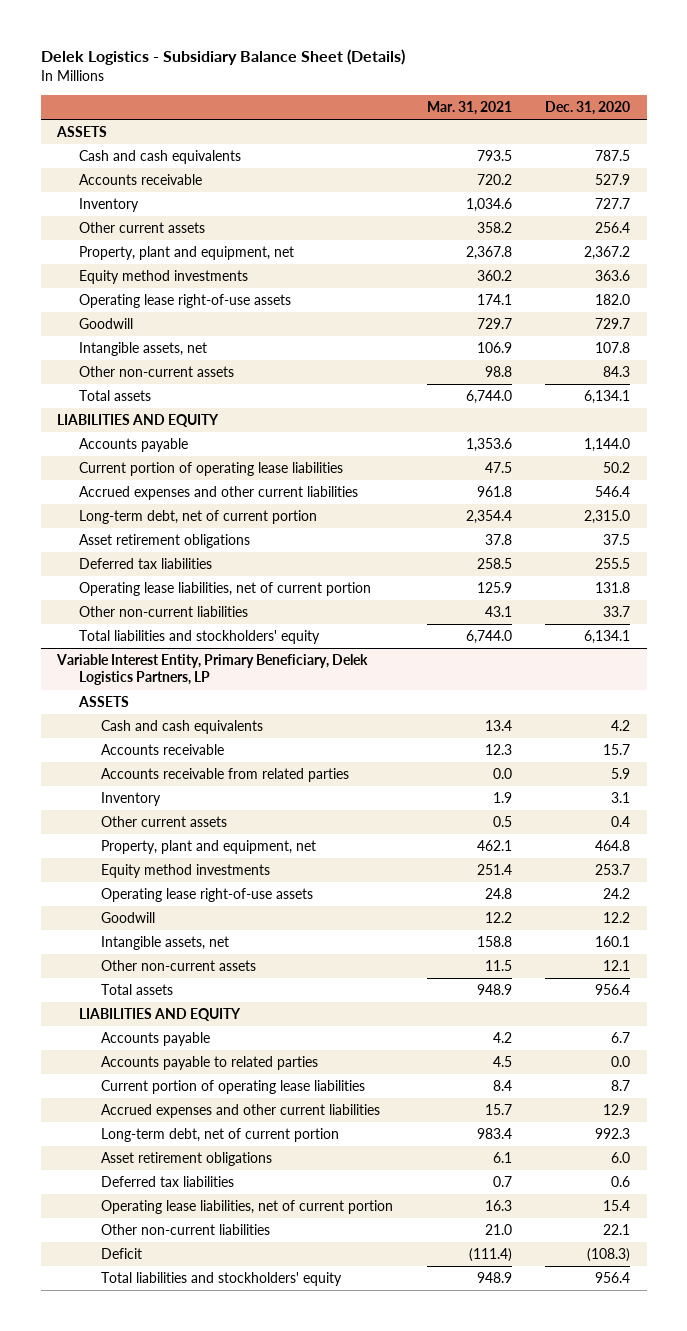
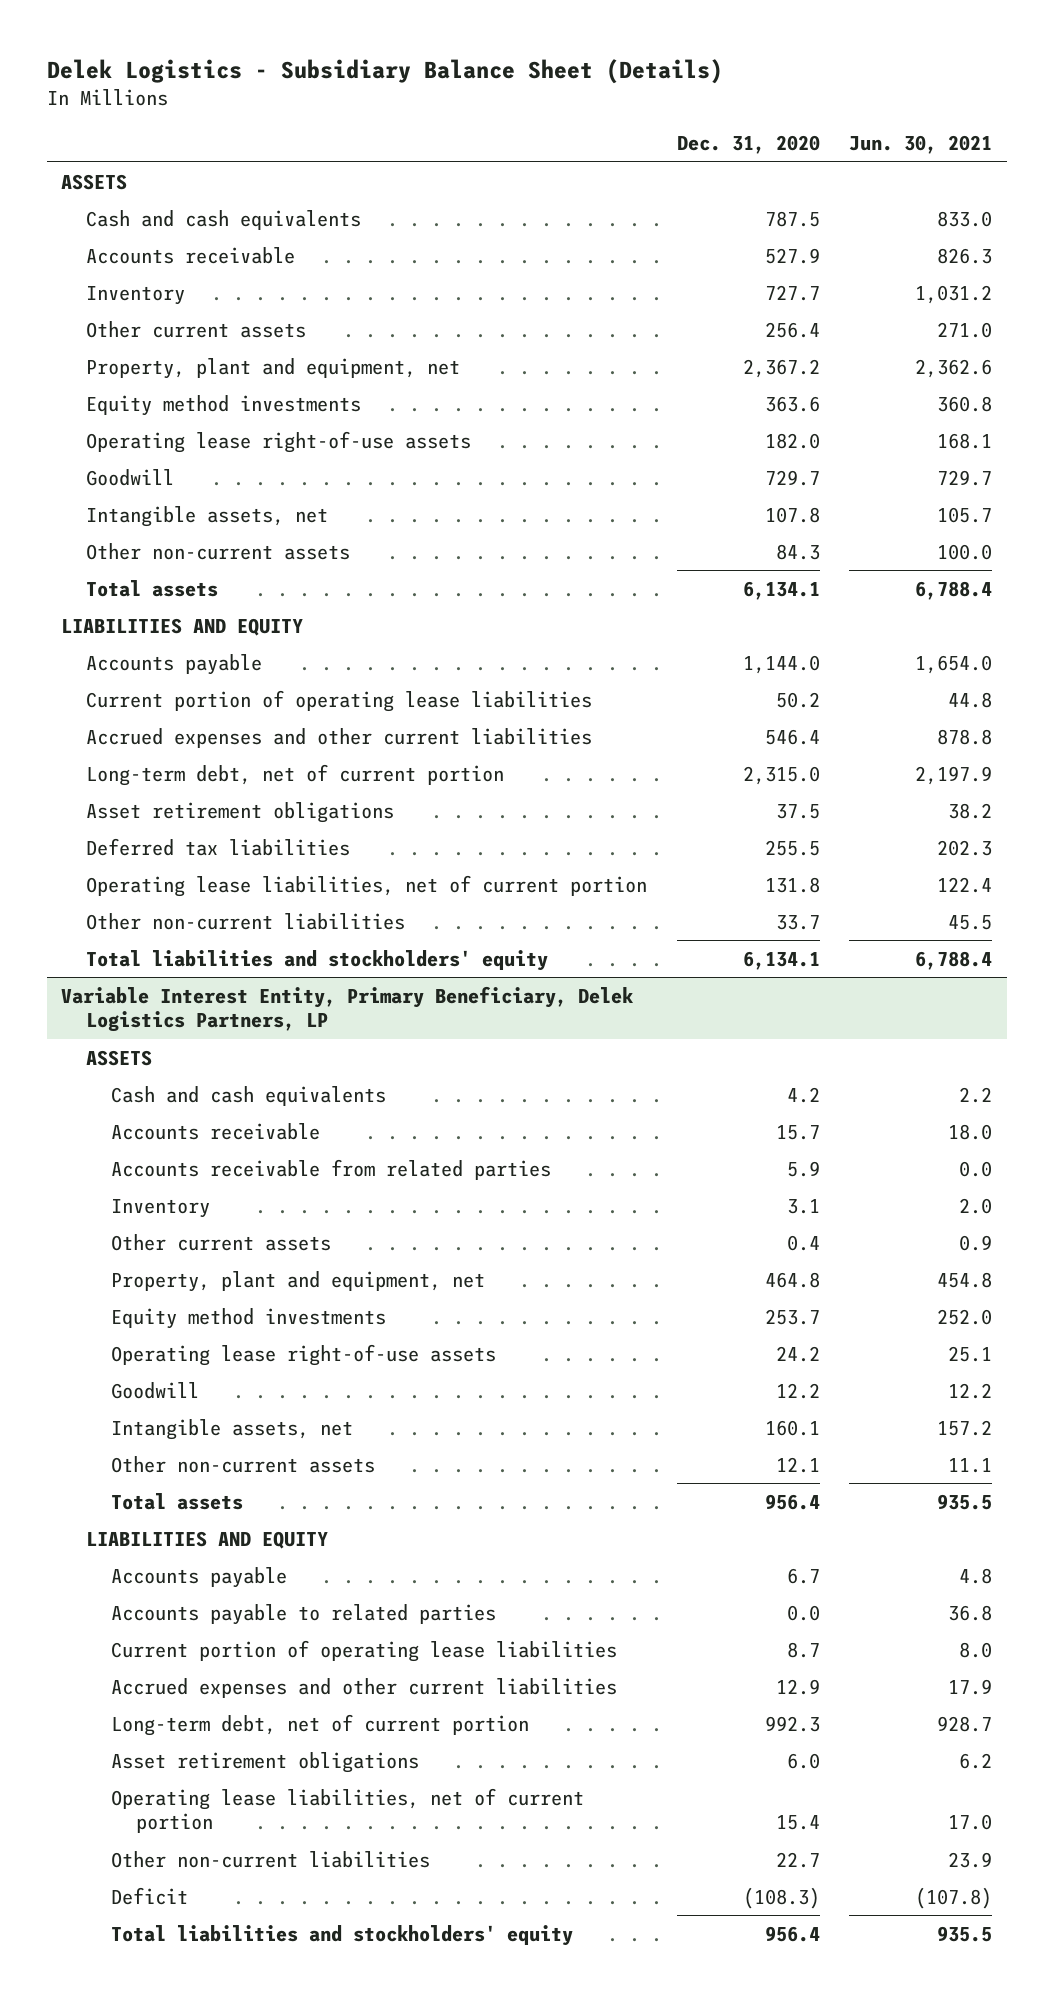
[426,100,512,115] Mar. 31, 2021 -> none
none -> [849,135,993,155] Jun. 30, 2021
[101,1176,235,1188] Deferred tax liabilities -> none
[603,1224,631,1236] 22.1 -> [775,1851,820,1868] 22.7

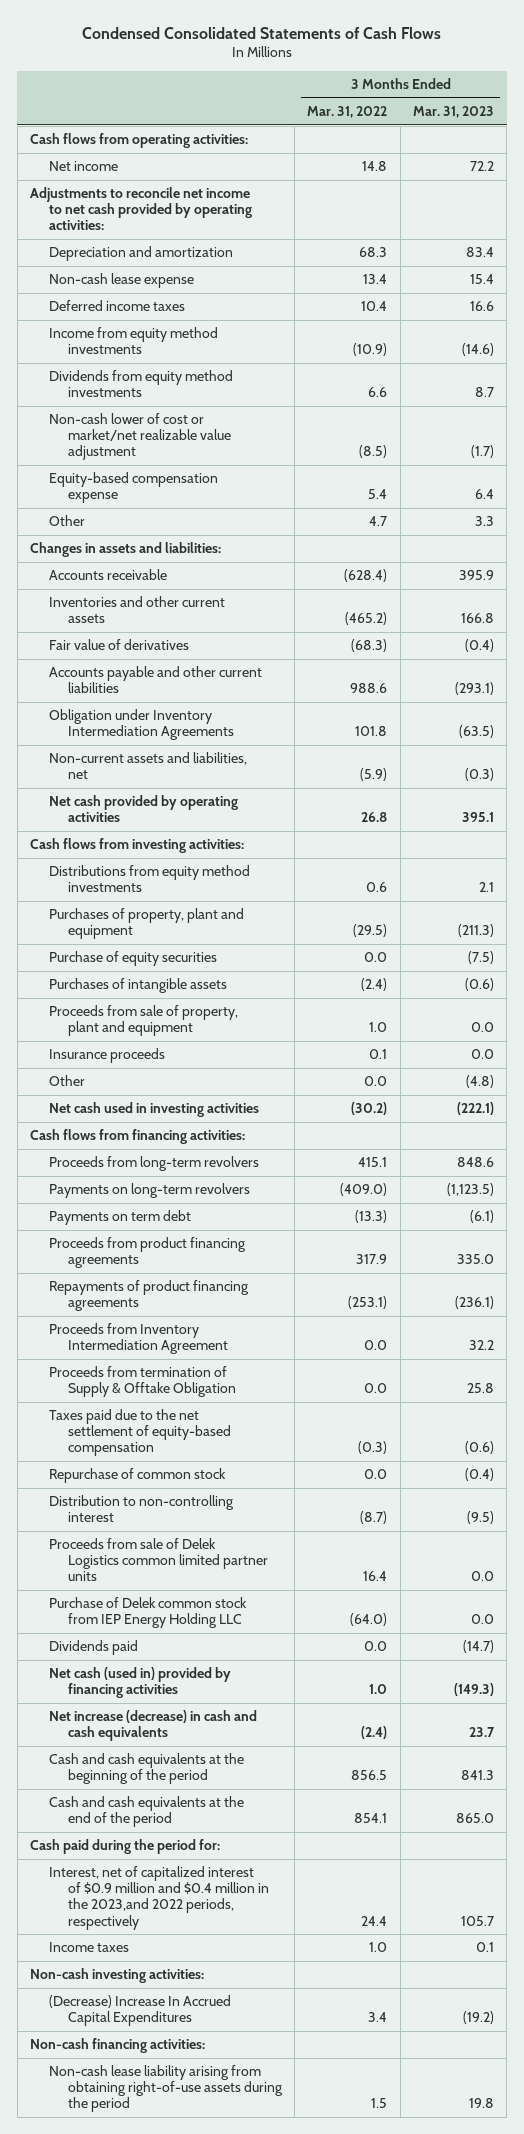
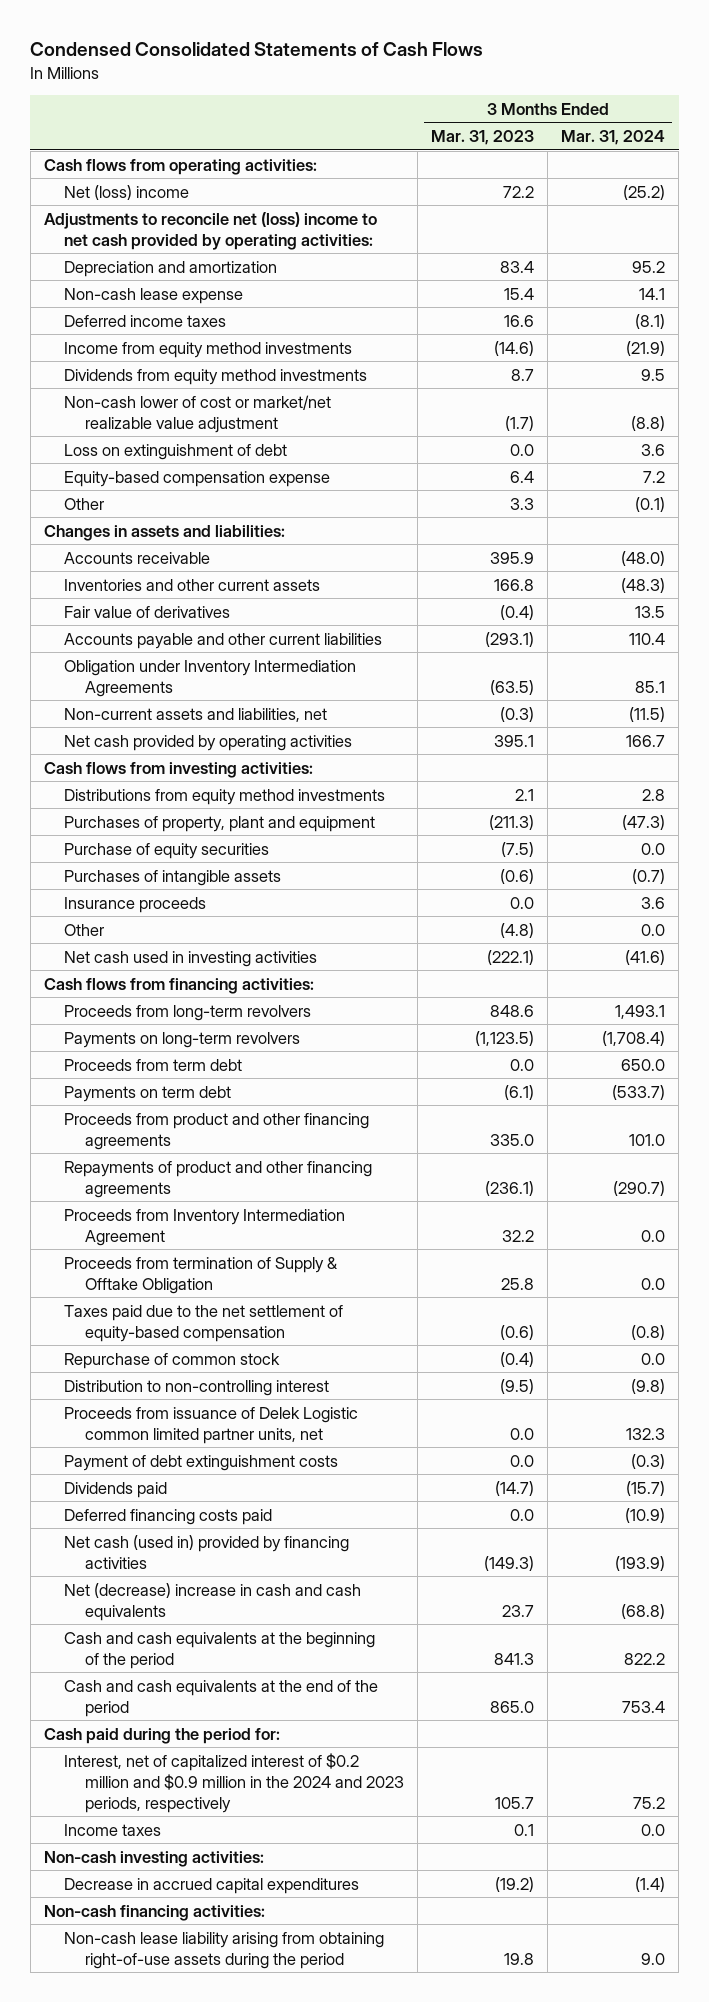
[307,106,388,119] Mar. 31, 2022 -> none
none -> [561,130,666,146] Mar. 31, 2024
[48,161,118,172] Net income -> [64,184,190,200] Net (loss) income
[30,187,252,231] Adjustments to reconcile net income to net cash provided by operating activities: -> [43,211,377,250] Adjustments to reconcile net (loss) income to net cash provided by operating activities:
none -> [64,443,288,460] Loss on extinguishment of debt
[48,1005,238,1037] Proceeds from sale of property, plant and equipment -> none
none -> [64,1058,243,1071] Proceeds from term debt
[48,1237,246,1269] Proceeds from product financing agreements -> [64,1112,370,1150] Proceeds from product and other financing agreements
[48,1280,249,1312] Repayments of product financing agreements -> [64,1160,373,1198] Repayments of product and other financing agreements
[48,1597,247,1629] Purchase of Delek common stock from IEP Energy Holding LLC -> none
[48,1538,268,1582] Proceeds from sale of Delek Logistics common limited partner units -> [64,1406,359,1444] Proceeds from issuance of Delek Logistic common limited partner units, net
none -> [64,1454,339,1471] Payment of debt extinguishment costs
none -> [64,1508,273,1525] Deferred financing costs paid
[48,1710,257,1742] Net increase (decrease) in cash and cash equivalents -> [64,1582,362,1621] Net (decrease) increase in cash and cash equivalents
[48,1866,269,1930] Interest, net of capitalized interest of $0.9 million and $0.4 million in the 2023,and 2022 periods, respectively -> [64,1752,404,1813] Interest, net of capitalized interest of $0.2 million and $0.9 million in the 2024 and 2023 periods, respectively
[48,1995,231,2027] (Decrease) Increase In Accrued Capital Expenditures -> [64,1877,360,1894] Decrease in accrued capital expenditures

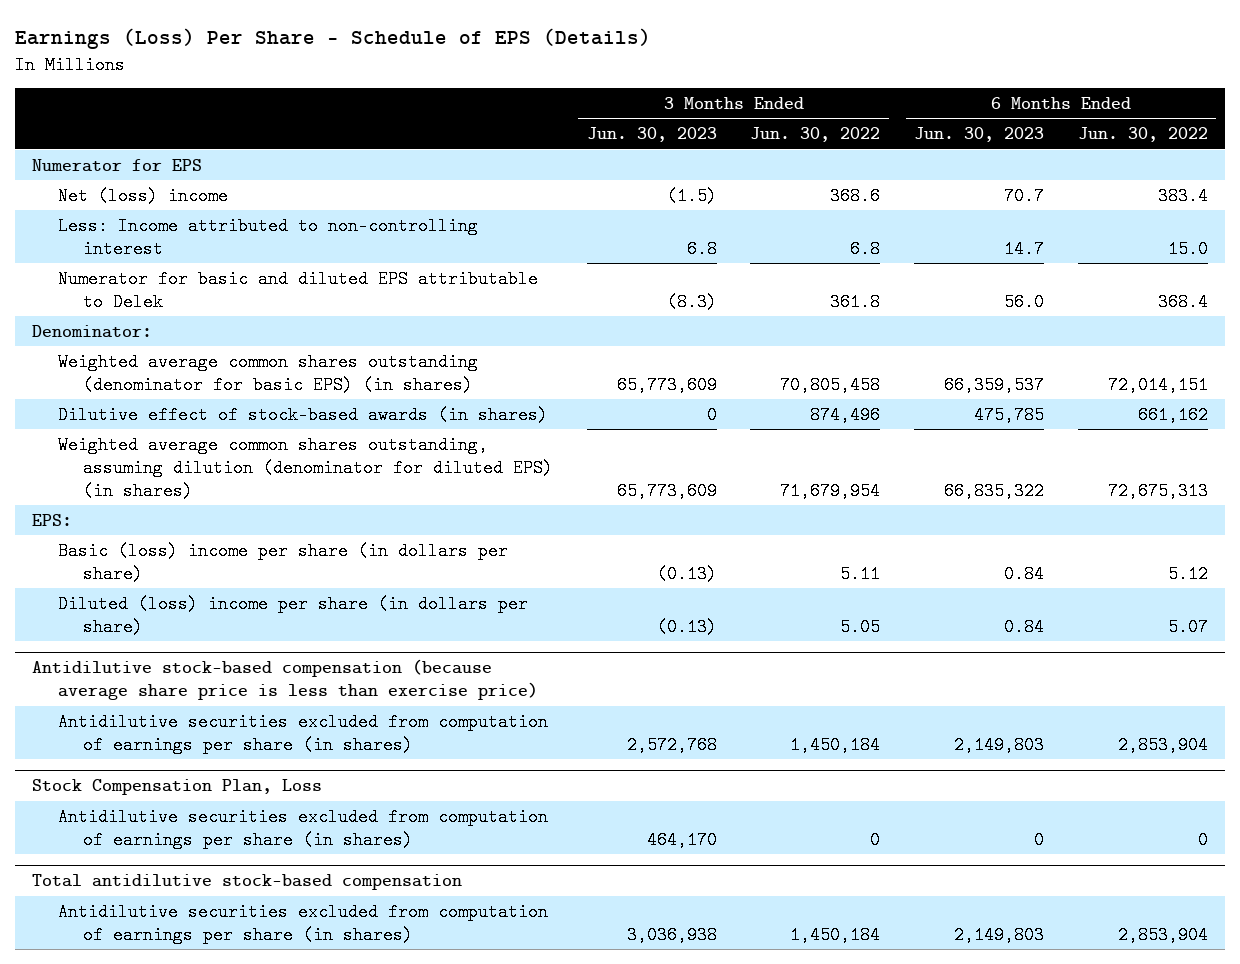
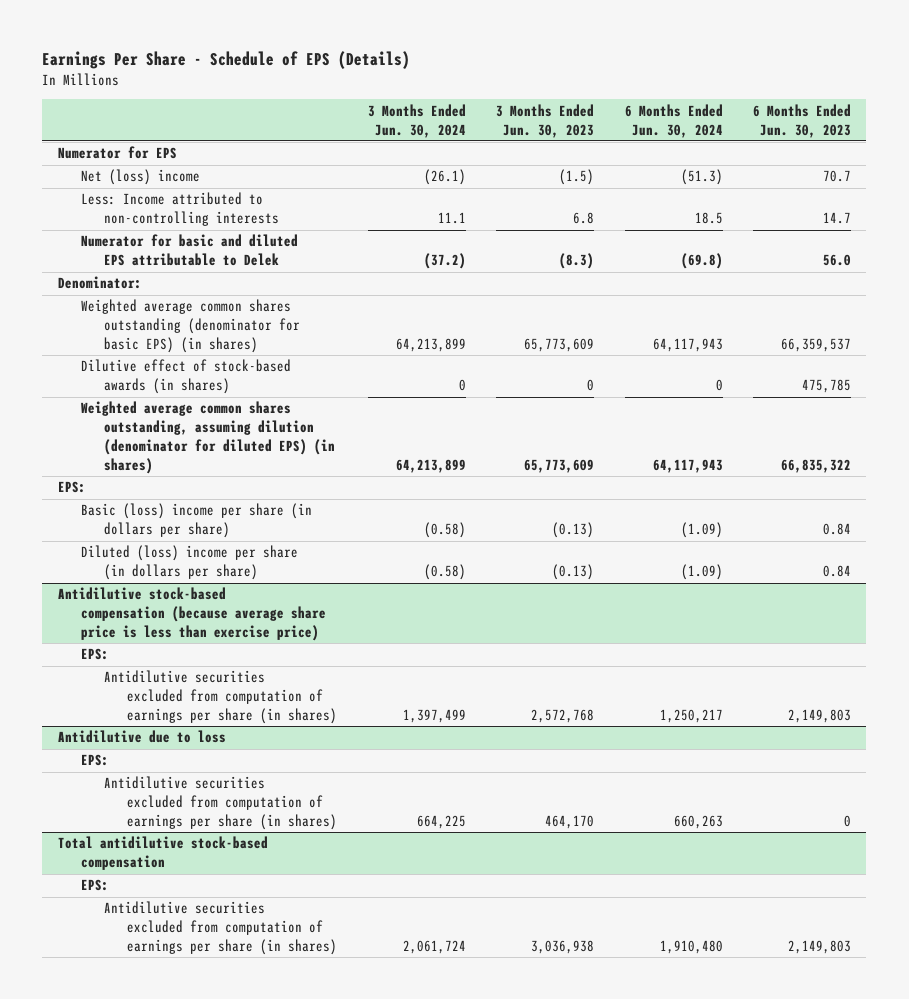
[15,28,652,50] Earnings (Loss) Per Share - Schedule of EPS (Details) -> [42,50,411,69] Earnings Per Share - Schedule of EPS (Details)
[750,127,881,143] Jun. 30, 2022 -> none
[1077,127,1208,143] Jun. 30, 2022 -> none
none -> [367,103,466,138] 3 Months Ended Jun. 30, 2024
none -> [624,103,723,138] 6 Months Ended Jun. 30, 2024
[57,216,478,258] Less: Income attributed to non-controlling interest -> [80,192,279,227] Less: Income attributed to non-controlling interests
none -> [80,648,109,661] EPS:
[32,779,323,796] Stock Compensation Plan, Loss -> [57,730,226,744] Antidilutive due to loss
none -> [80,754,109,767] EPS:
none -> [80,879,109,892] EPS:

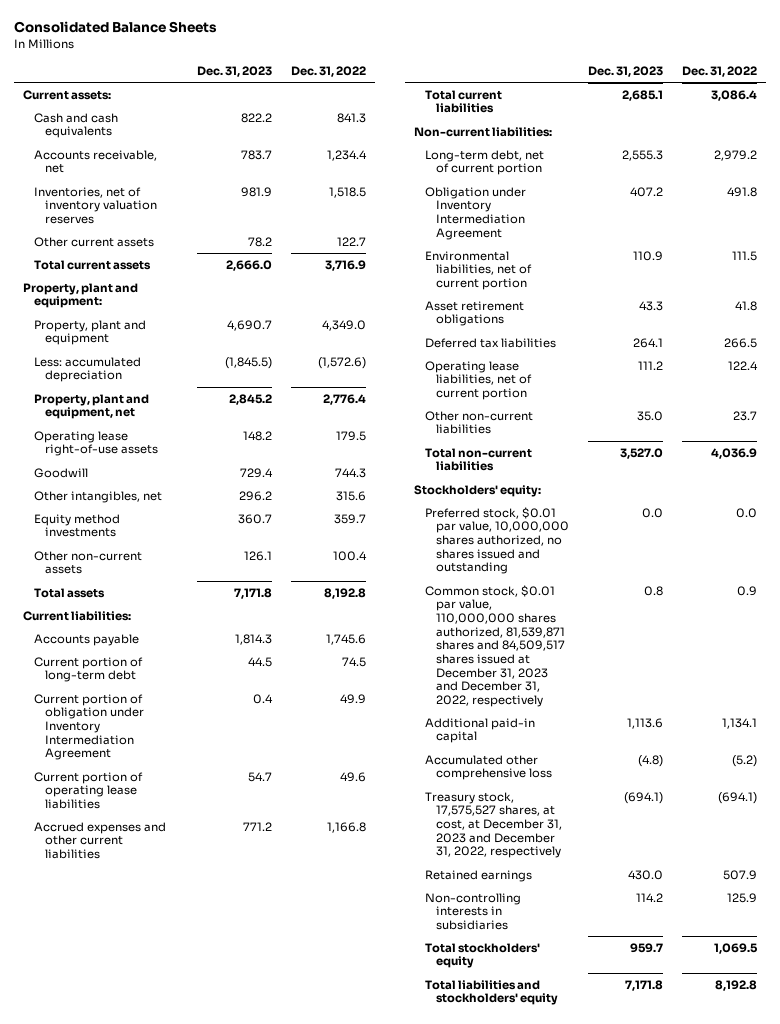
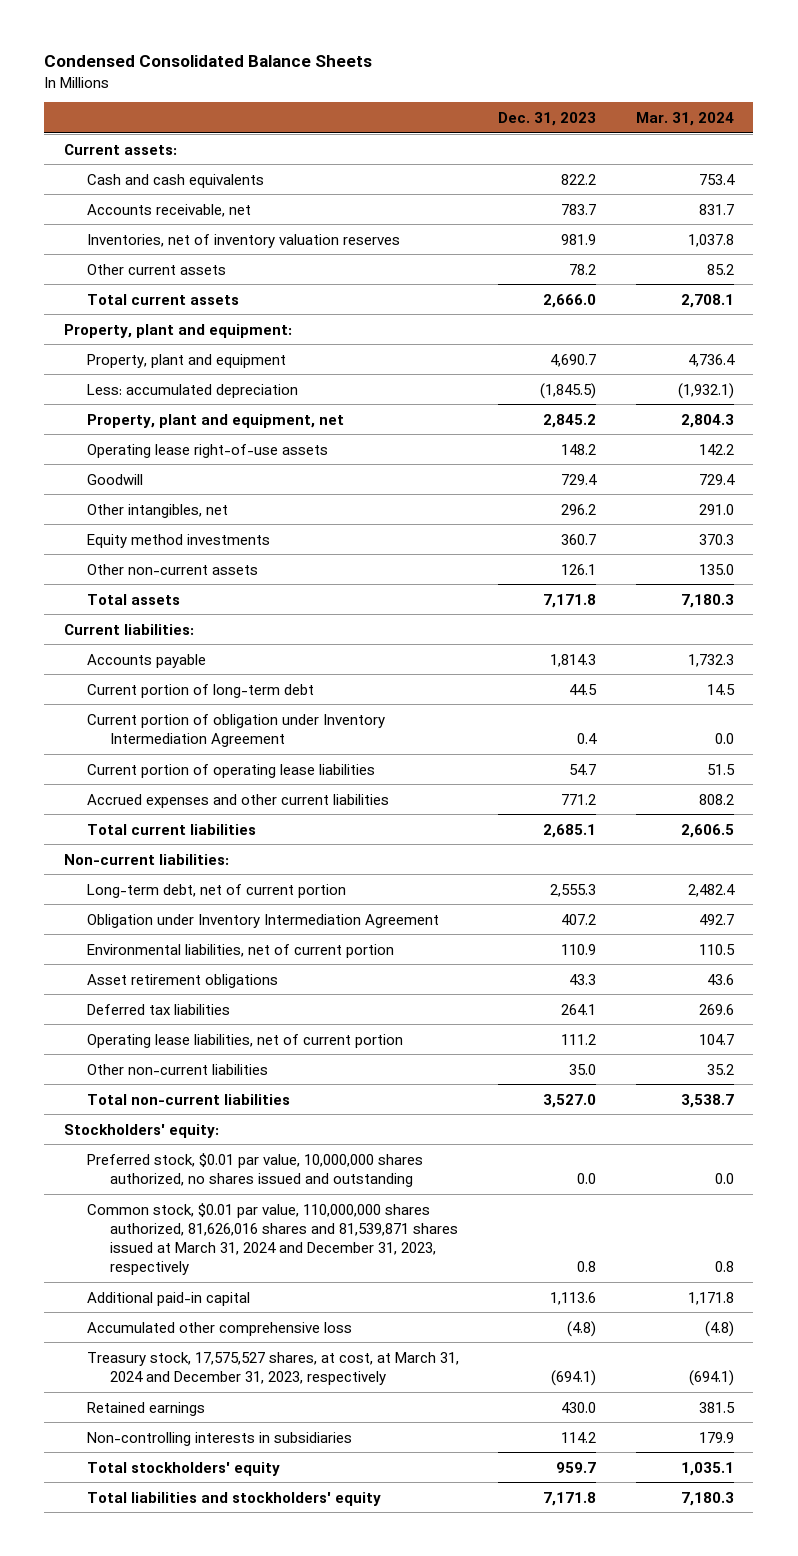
[13,20,217,33] Consolidated Balance Sheets -> [44,55,373,68] Condensed Consolidated Balance Sheets
[290,66,366,78] Dec. 31, 2022 -> none
none -> [635,111,734,126] Mar. 31, 2024
[424,584,565,708] Common stock, $0.01 par value, 110,000,000 shares authorized, 81,539,871 shares and 84,509,517 shares issued at December 31, 2023 and December 31, 2022, respectively -> [86,1202,458,1275] Common stock, $0.01 par value, 110,000,000 shares authorized, 81,626,016 shares and 81,539,871 shares issued at March 31, 2024 and December 31, 2023, respectively
[424,791,562,859] Treasury stock, 17,575,527 shares, at cost, at December 31, 2023 and December 31, 2022, respectively -> [86,1351,459,1385] Treasury stock, 17,575,527 shares, at cost, at March 31, 2024 and December 31, 2023, respectively

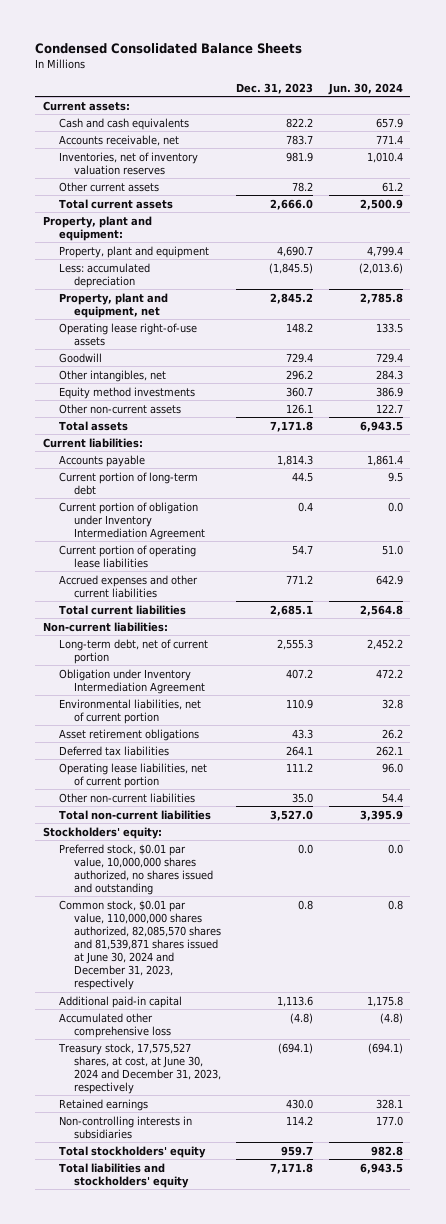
[635,111,734,126] Mar. 31, 2024 -> none
none -> [327,82,403,95] Jun. 30, 2024
[86,1202,458,1275] Common stock, $0.01 par value, 110,000,000 shares authorized, 81,626,016 shares and 81,539,871 shares issued at March 31, 2024 and December 31, 2023, respectively -> [58,899,222,991] Common stock, $0.01 par value, 110,000,000 shares authorized, 82,085,570 shares and 81,539,871 shares issued at June 30, 2024 and December 31, 2023, respectively
[86,1351,459,1385] Treasury stock, 17,575,527 shares, at cost, at March 31, 2024 and December 31, 2023, respectively -> [57,1042,222,1094] Treasury stock, 17,575,527 shares, at cost, at June 30, 2024 and December 31, 2023, respectively

